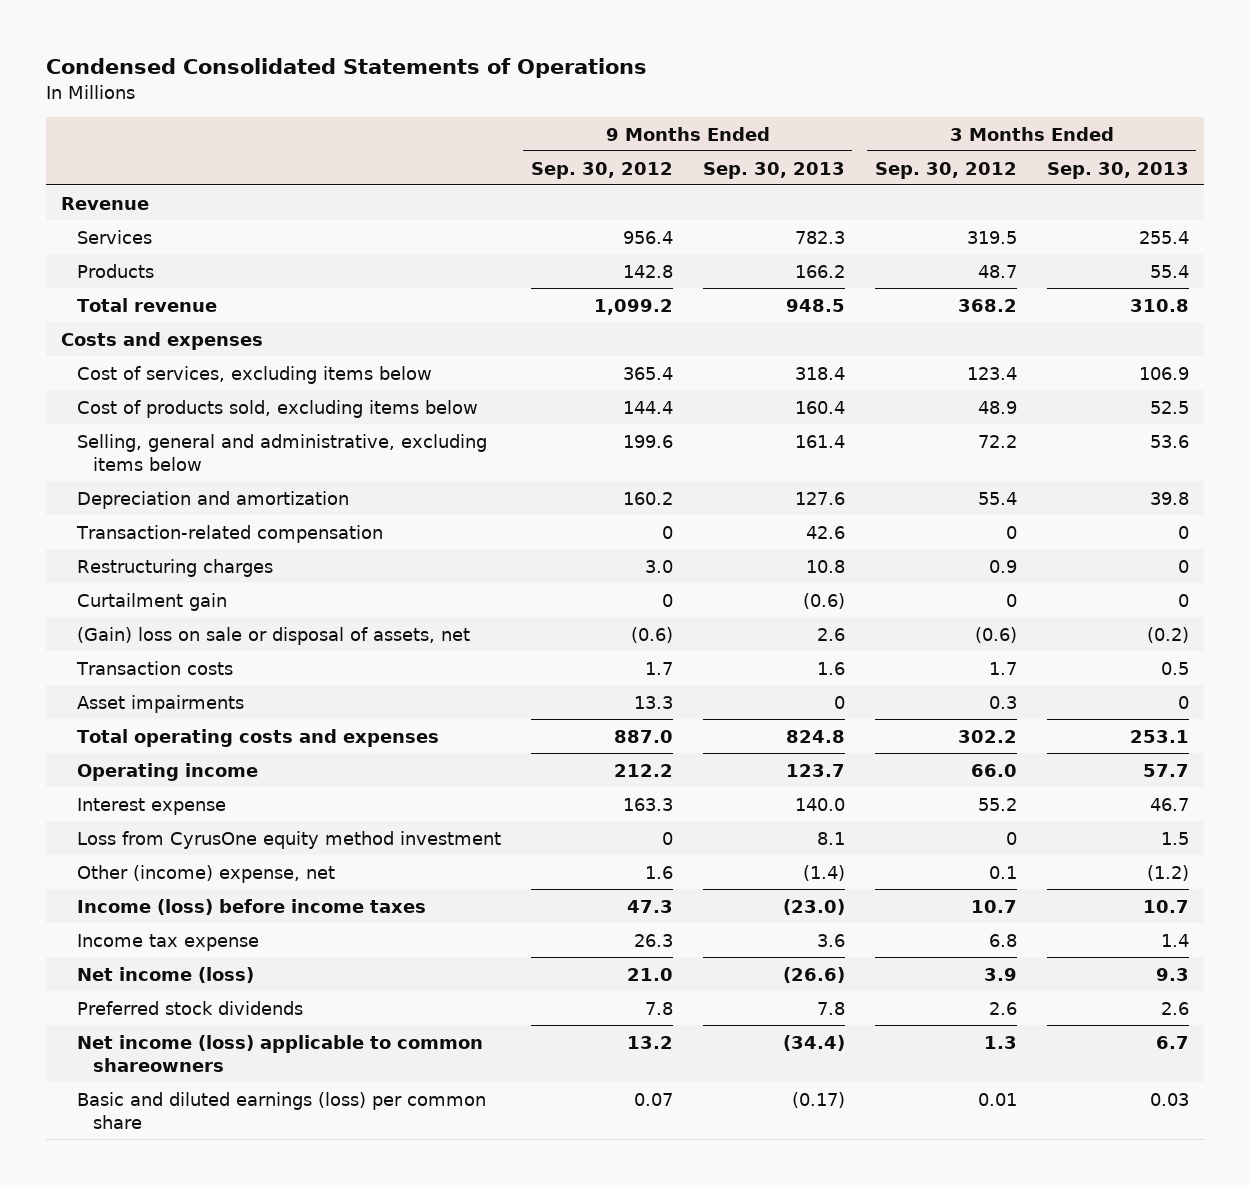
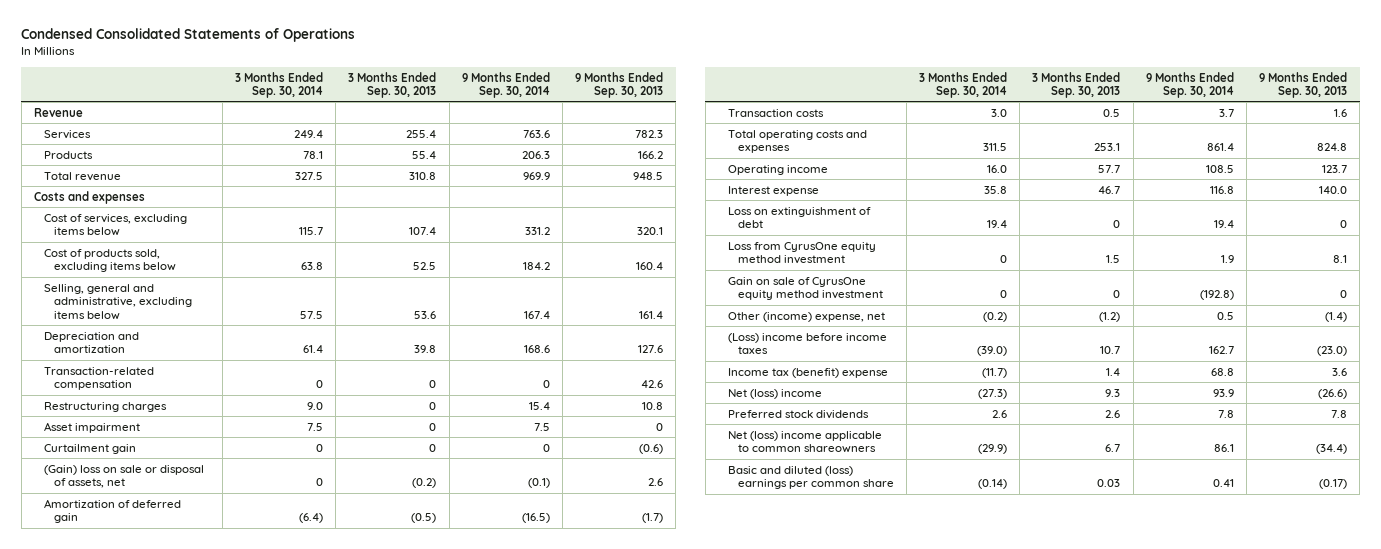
[530,161,673,179] Sep. 30, 2012 -> none
[874,161,1017,179] Sep. 30, 2012 -> none
none -> [235,71,324,99] 3 Months Ended Sep. 30, 2014
none -> [461,71,550,99] 9 Months Ended Sep. 30, 2014
[794,366,845,380] 318.4 -> [637,227,664,236] 320.1
[1138,366,1189,380] 106.9 -> [409,227,437,236] 107.4
none -> [43,421,140,433] Asset impairment
none -> [43,498,181,524] Amortization of deferred gain
[76,694,244,713] Asset impairments -> none
none -> [727,206,871,229] Loss on extinguishment of debt
none -> [727,276,883,301] Gain on sale of CyrusOne equity method investment
[76,898,426,915] Income (loss) before income taxes -> [727,332,887,355] (Loss) income before income taxes
[76,933,259,951] Income tax expense -> [727,367,888,378] Income tax (benefit) expense
[76,966,254,983] Net income (loss) -> [727,388,822,399] Net (loss) income
[76,1034,483,1072] Net income (loss) applicable to common shareowners -> [727,430,882,454] Net (loss) income applicable to common shareowners
[76,1091,486,1129] Basic and diluted earnings (loss) per common share -> [727,465,894,490] Basic and diluted (loss) earnings per common share

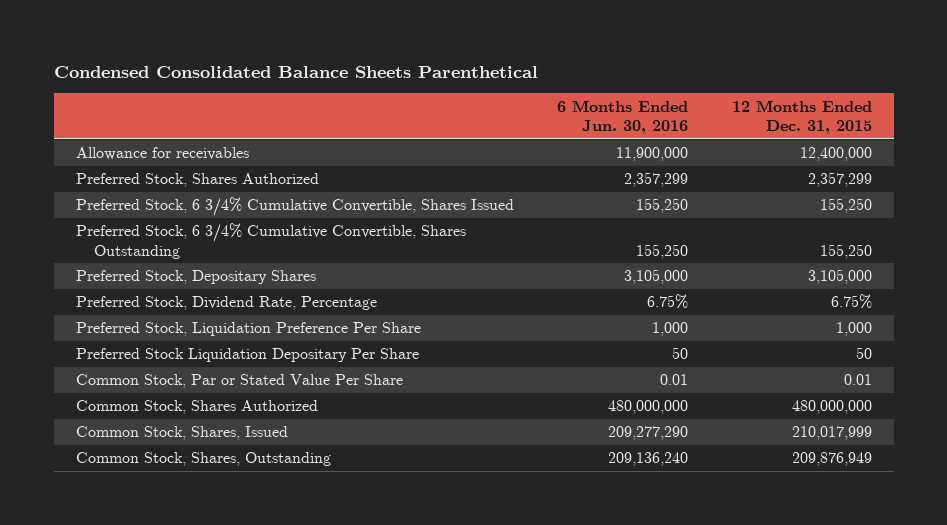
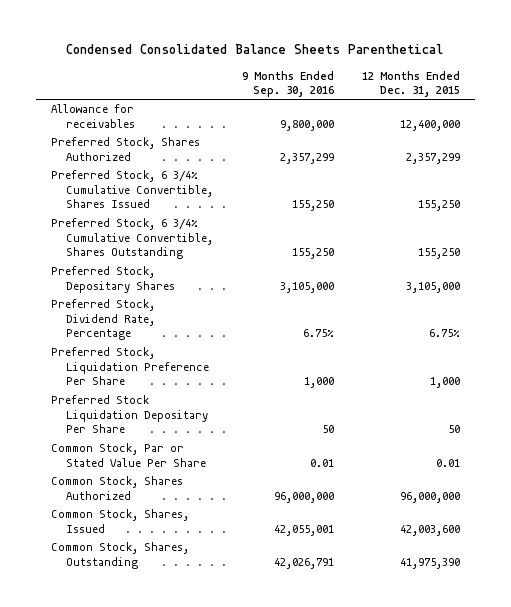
[557,99,689,134] 6 Months Ended Jun. 30, 2016 -> none
none -> [241,70,334,98] 9 Months Ended Sep. 30, 2016
[791,400,872,415] 480,000,000 -> [400,491,461,503] 96,000,000
[791,426,872,441] 210,017,999 -> [400,524,461,536] 42,003,600
[791,452,872,467] 209,876,949 -> [400,557,461,569] 41,975,390

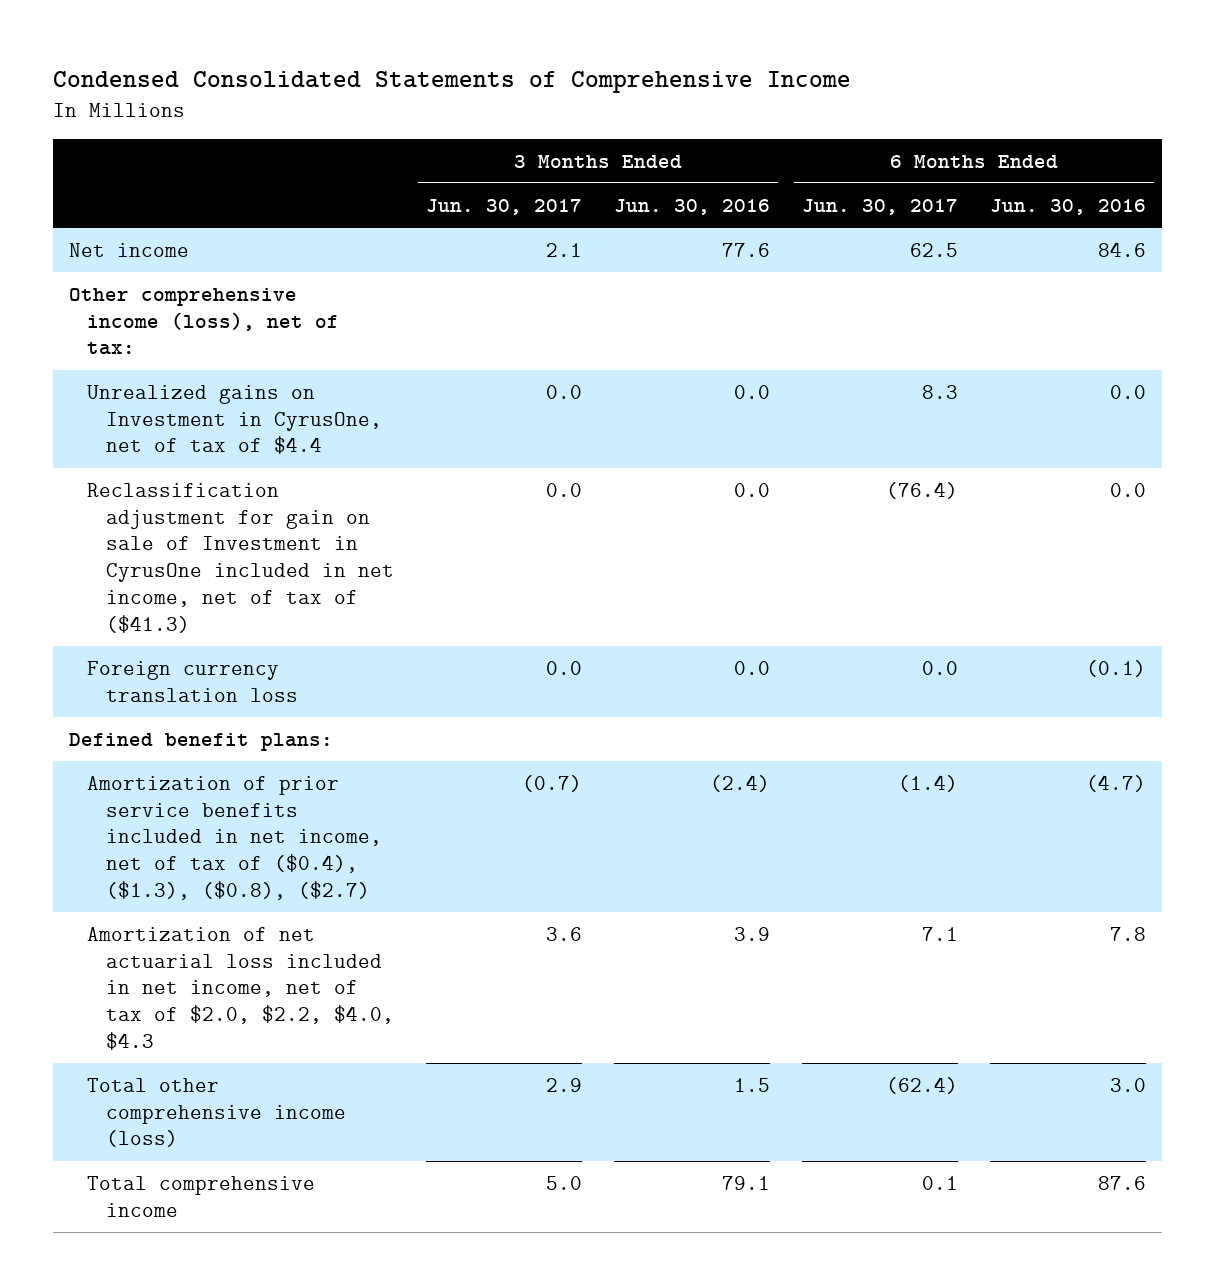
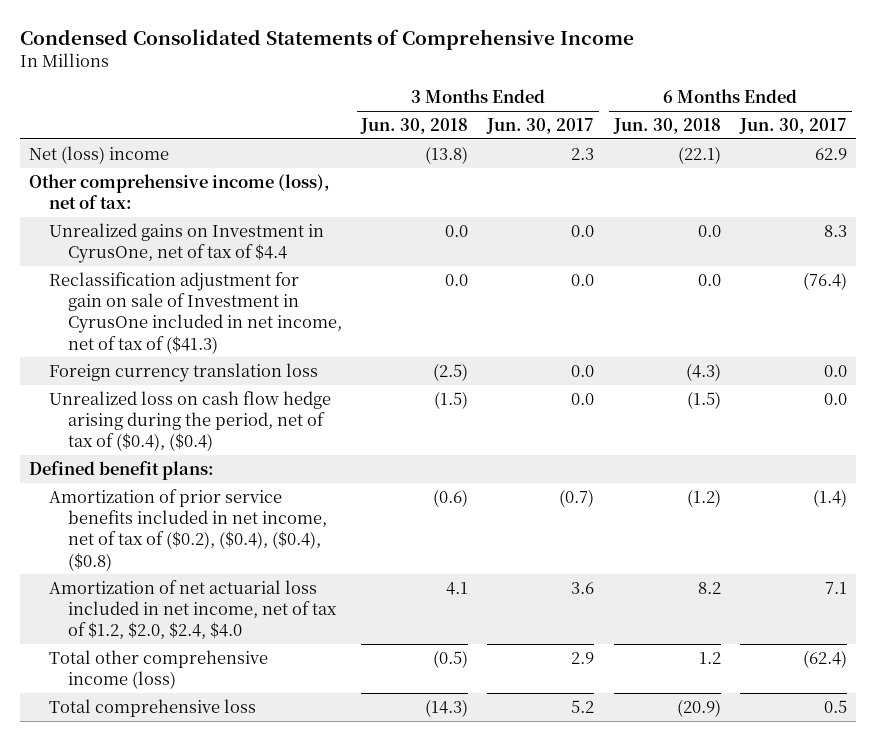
[614,198,771,215] Jun. 30, 2016 -> none
[990,198,1147,215] Jun. 30, 2016 -> none
none -> [360,118,469,135] Jun. 30, 2018
none -> [612,118,721,135] Jun. 30, 2018
[68,242,189,257] Net income -> [29,145,170,164] Net (loss) income
[546,242,583,257] 2.1 -> [571,147,595,160] 2.3
[910,242,959,257] 62.5 -> [814,147,847,160] 62.9
none -> [48,390,331,452] Unrealized loss on cash flow hedge arising during the period, net of tax of ($0.4), ($0.4)
[87,775,383,900] Amortization of prior service benefits included in net income, net of tax of ($0.4), ($1.3), ($0.8), ($2.7) -> [48,488,328,571] Amortization of prior service benefits included in net income, net of tax of ($0.2), ($0.4), ($0.4), ($0.8)
[87,926,395,1050] Amortization of net actuarial loss included in net income, net of tax of $2.0, $2.2, $4.0, $4.3 -> [48,579,338,640] Amortization of net actuarial loss included in net income, net of tax of $1.2, $2.0, $2.4, $4.0
[87,1175,316,1217] Total comprehensive income -> [48,698,256,717] Total comprehensive loss
[546,1175,583,1190] 5.0 -> [571,699,595,713] 5.2
[922,1175,959,1190] 0.1 -> [823,699,847,713] 0.5

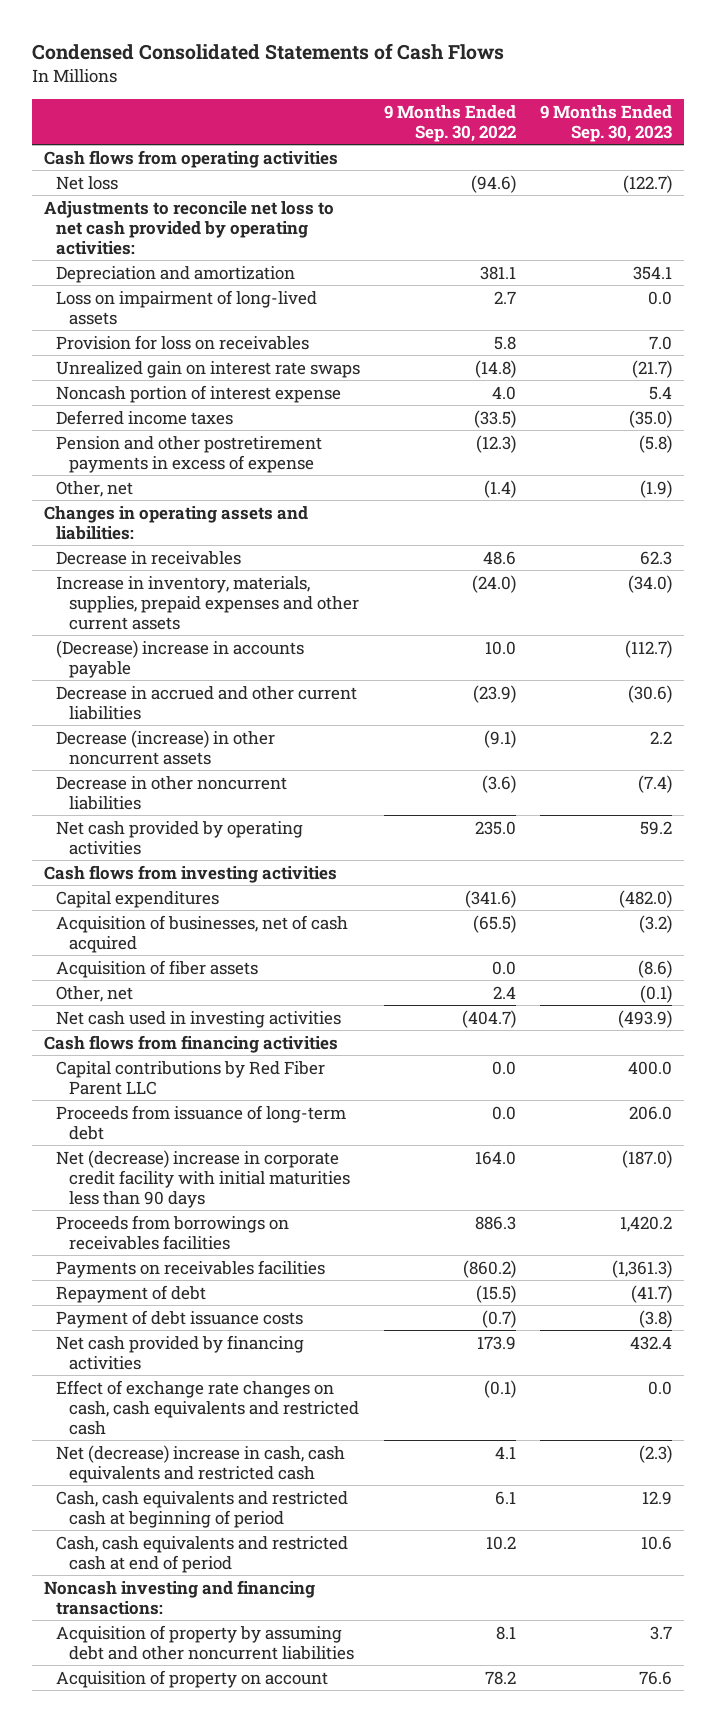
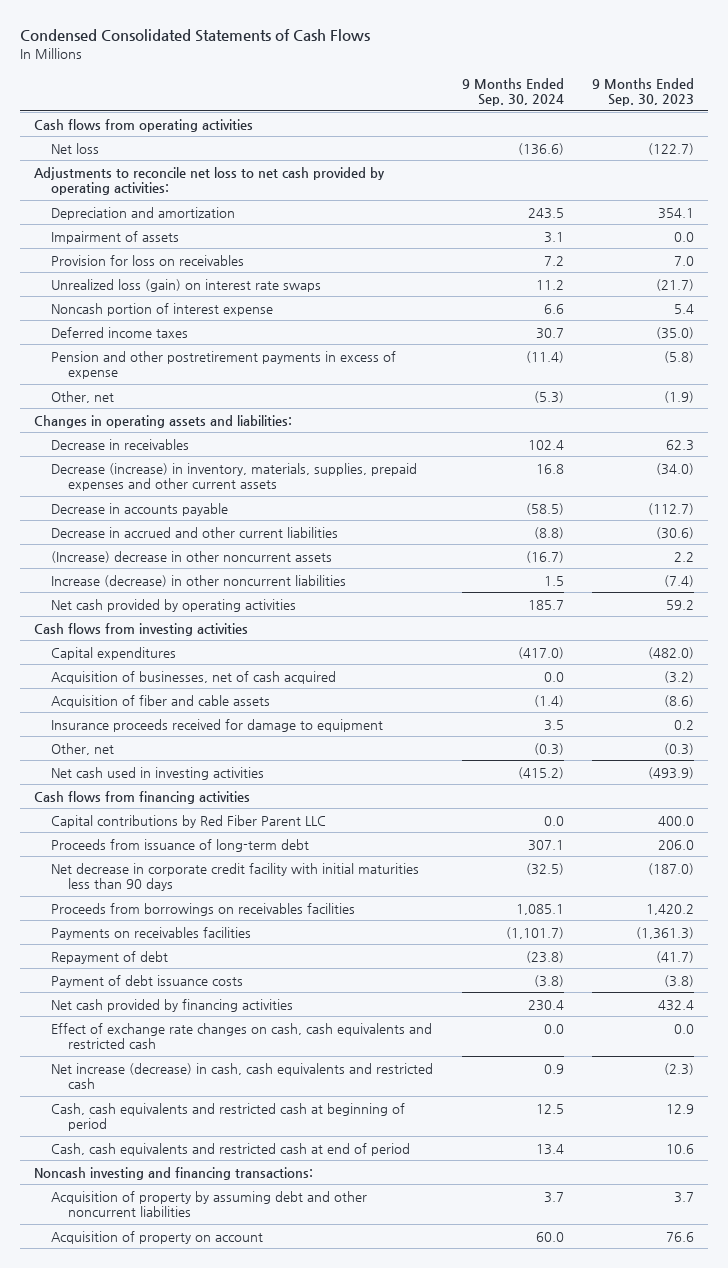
[384,104,517,142] 9 Months Ended Sep. 30, 2022 -> none
none -> [461,77,564,107] 9 Months Ended Sep. 30, 2024
[56,289,318,325] Loss on impairment of long-lived assets -> none
none -> [50,230,179,244] Impairment of assets
[56,360,361,378] Unrealized gain on interest rate swaps -> [50,278,321,292] Unrealized loss (gain) on interest rate swaps
[56,575,359,630] Increase in inventory, materials, supplies, prepaid expenses and other current assets -> [50,462,417,492] Decrease (increase) in inventory, materials, supplies, prepaid expenses and other current assets
[56,639,305,678] (Decrease) increase in accounts payable -> [50,502,228,516] Decrease in accounts payable
[56,729,276,765] Decrease (increase) in other noncurrent assets -> [50,550,332,563] (Increase) decrease in other noncurrent assets
[56,775,288,810] Decrease in other noncurrent liabilities -> [50,574,346,587] Increase (decrease) in other noncurrent liabilities
[56,959,259,978] Acquisition of fiber assets -> [50,694,270,708] Acquisition of fiber and cable assets
none -> [50,718,383,732] Insurance proceeds received for damage to equipment
[639,984,672,1003] (0.1) -> [664,742,695,755] (0.3)
[56,1149,350,1208] Net (decrease) increase in corporate credit facility with initial maturities less than 90 days -> [50,862,419,892] Net decrease in corporate credit facility with initial maturities less than 90 days
[56,1444,346,1483] Net (decrease) increase in cash, cash equivalents and restricted cash -> [50,1062,433,1090] Net increase (decrease) in cash, cash equivalents and restricted cash

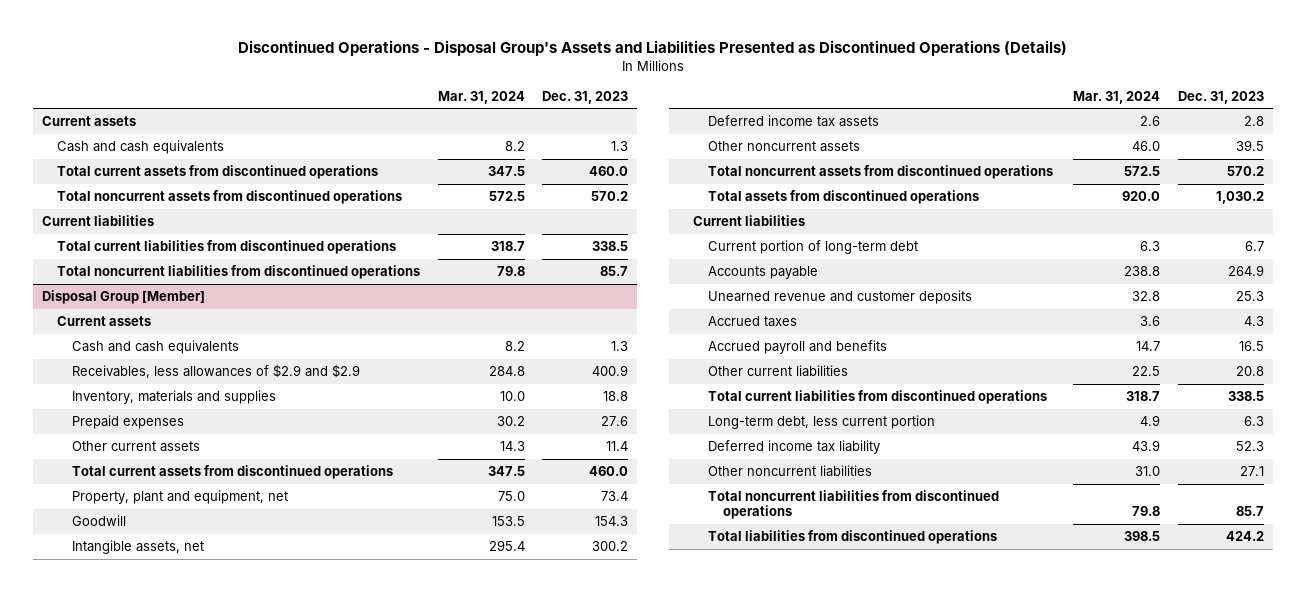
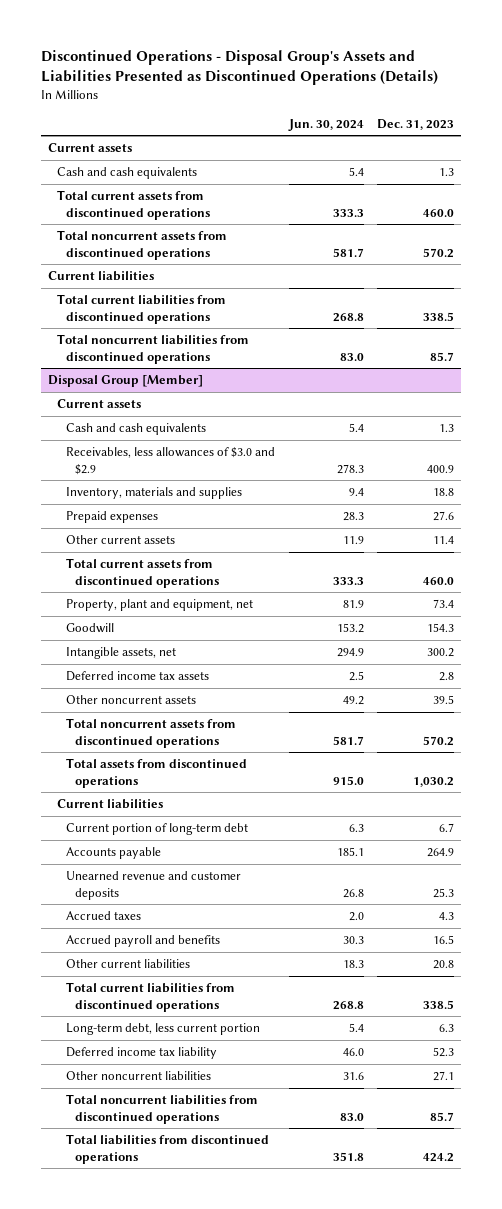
[437,90,525,104] Mar. 31, 2024 -> none
none -> [287,118,364,131] Jun. 30, 2024
[72,364,361,379] Receivables, less allowances of $2.9 and $2.9 -> [66,447,276,475] Receivables, less allowances of $3.0 and $2.9

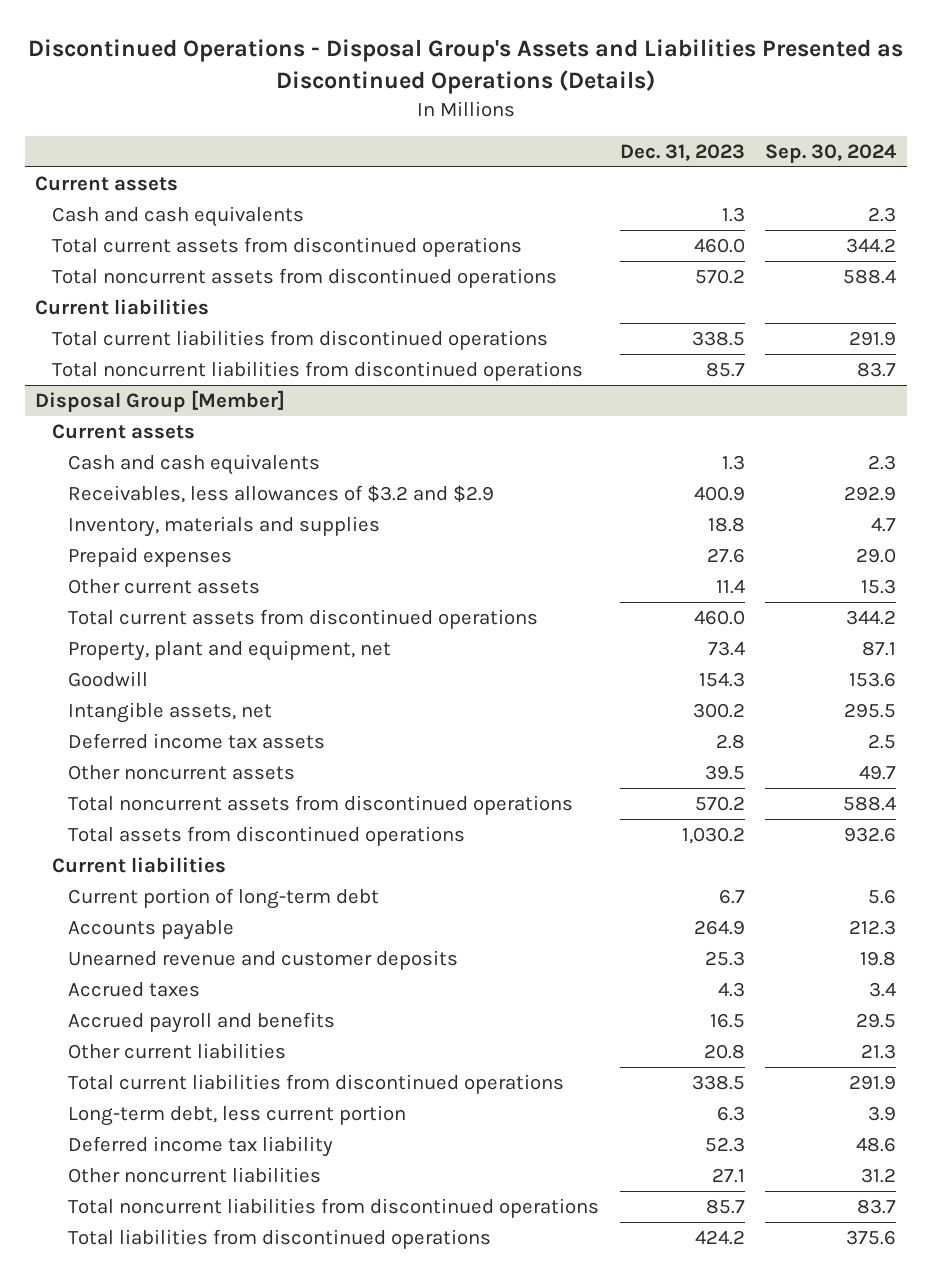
[287,118,364,131] Jun. 30, 2024 -> none
none -> [765,143,897,163] Sep. 30, 2024
[66,447,276,475] Receivables, less allowances of $3.0 and $2.9 -> [68,484,495,503] Receivables, less allowances of $3.2 and $2.9

